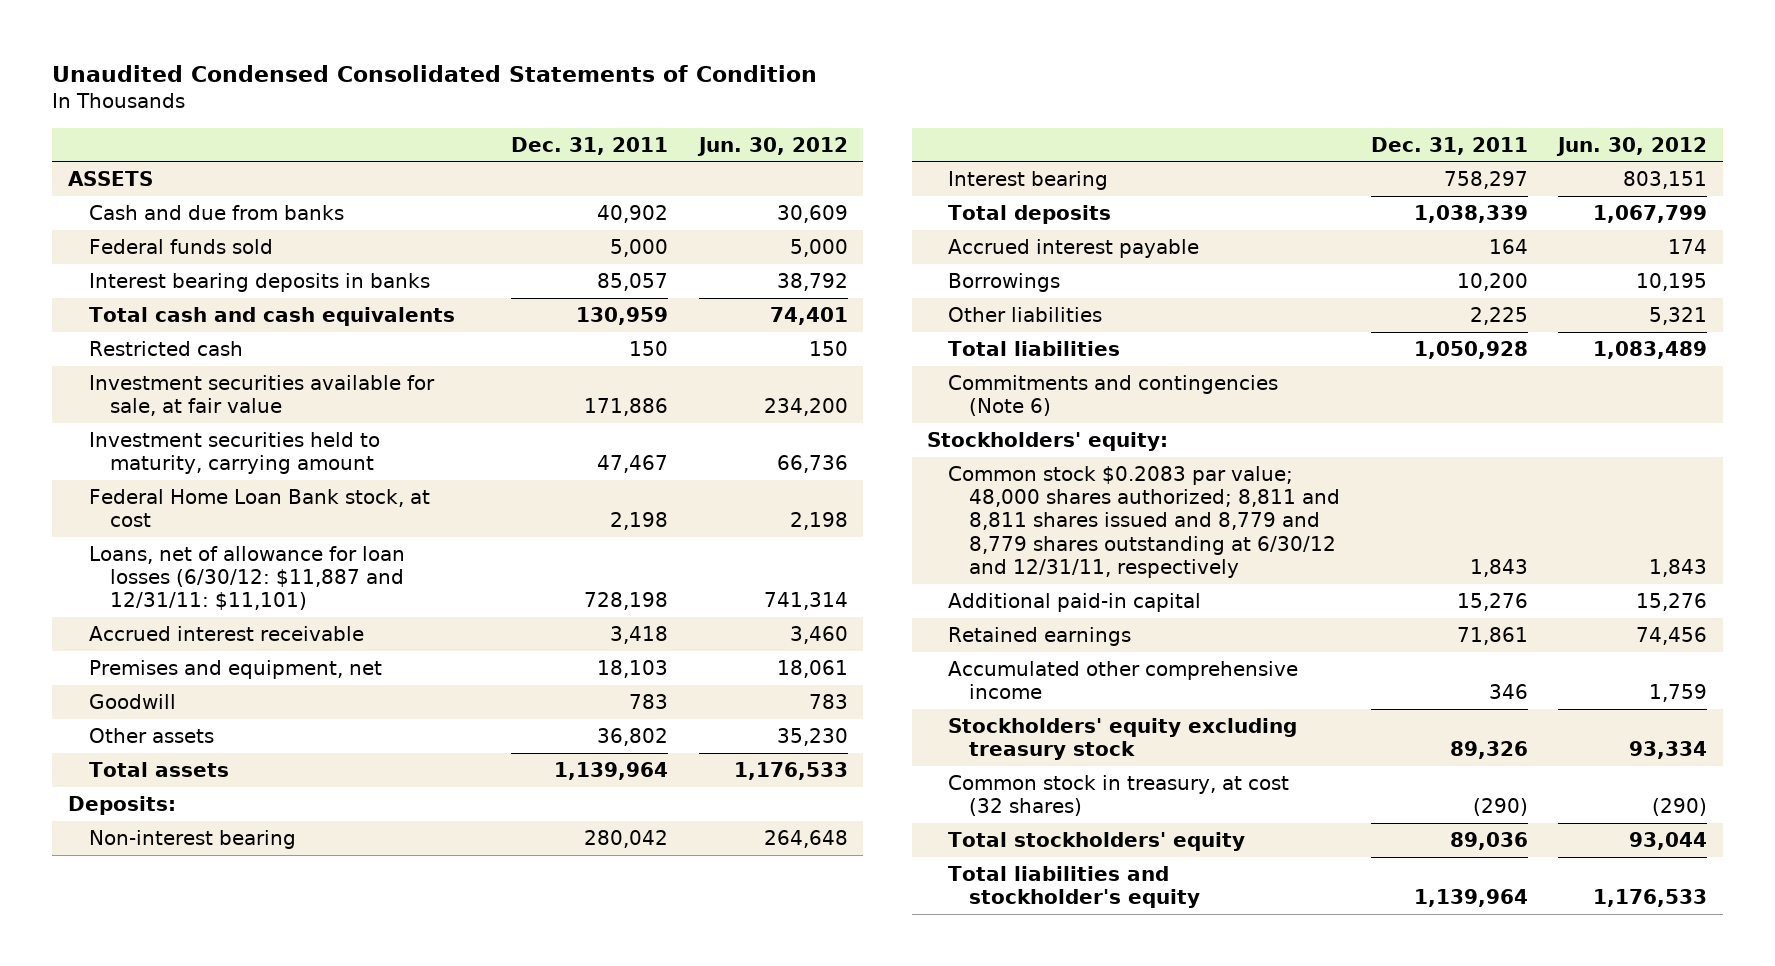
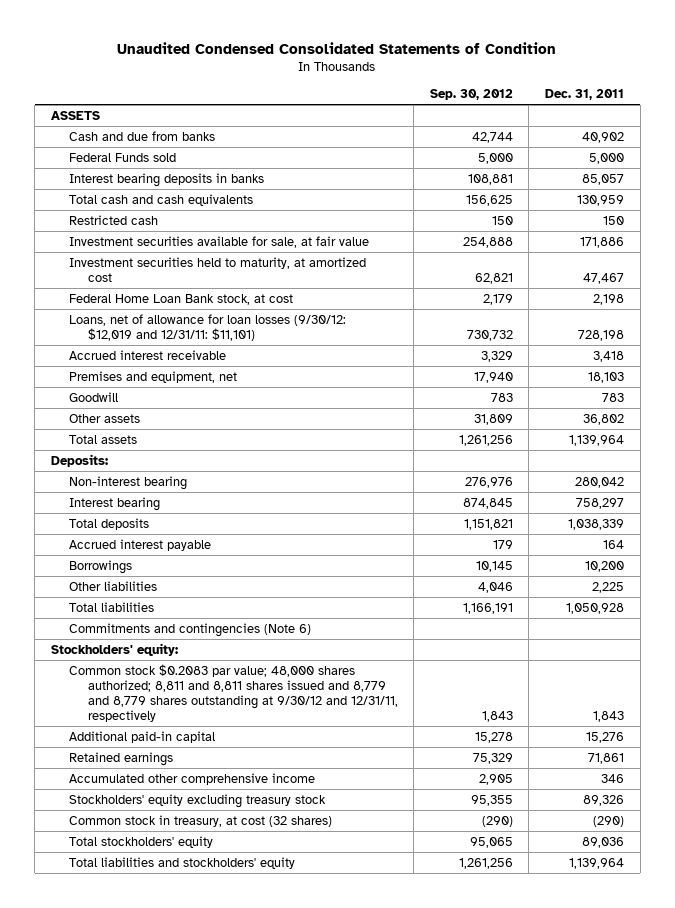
[697,136,849,156] Jun. 30, 2012 -> none
none -> [429,89,513,101] Sep. 30, 2012
[88,238,273,254] Federal funds sold -> [69,152,177,162] Federal Funds sold
[88,431,380,475] Investment securities held to maturity, carrying amount -> [69,256,367,282] Investment securities held to maturity, at amortized cost
[88,545,405,611] Loans, net of allowance for loan losses (6/30/12: $11,887 and 12/31/11: $11,101) -> [69,313,347,341] Loans, net of allowance for loan losses (9/30/12: $12,019 and 12/31/11: $11,101)
[947,465,1341,578] Common stock $0.2083 par value; 48,000 shares authorized; 8,811 and 8,811 shares issued and 8,779 and 8,779 shares outstanding at 6/30/12 and 12/31/11, respectively -> [69,663,398,722] Common stock $0.2083 par value; 48,000 shares authorized; 8,811 and 8,811 shares issued and 8,779 and 8,779 shares outstanding at 9/30/12 and 12/31/11, respectively
[947,865,1201,909] Total liabilities and stockholder's equity -> [69,856,296,869] Total liabilities and stockholders' equity

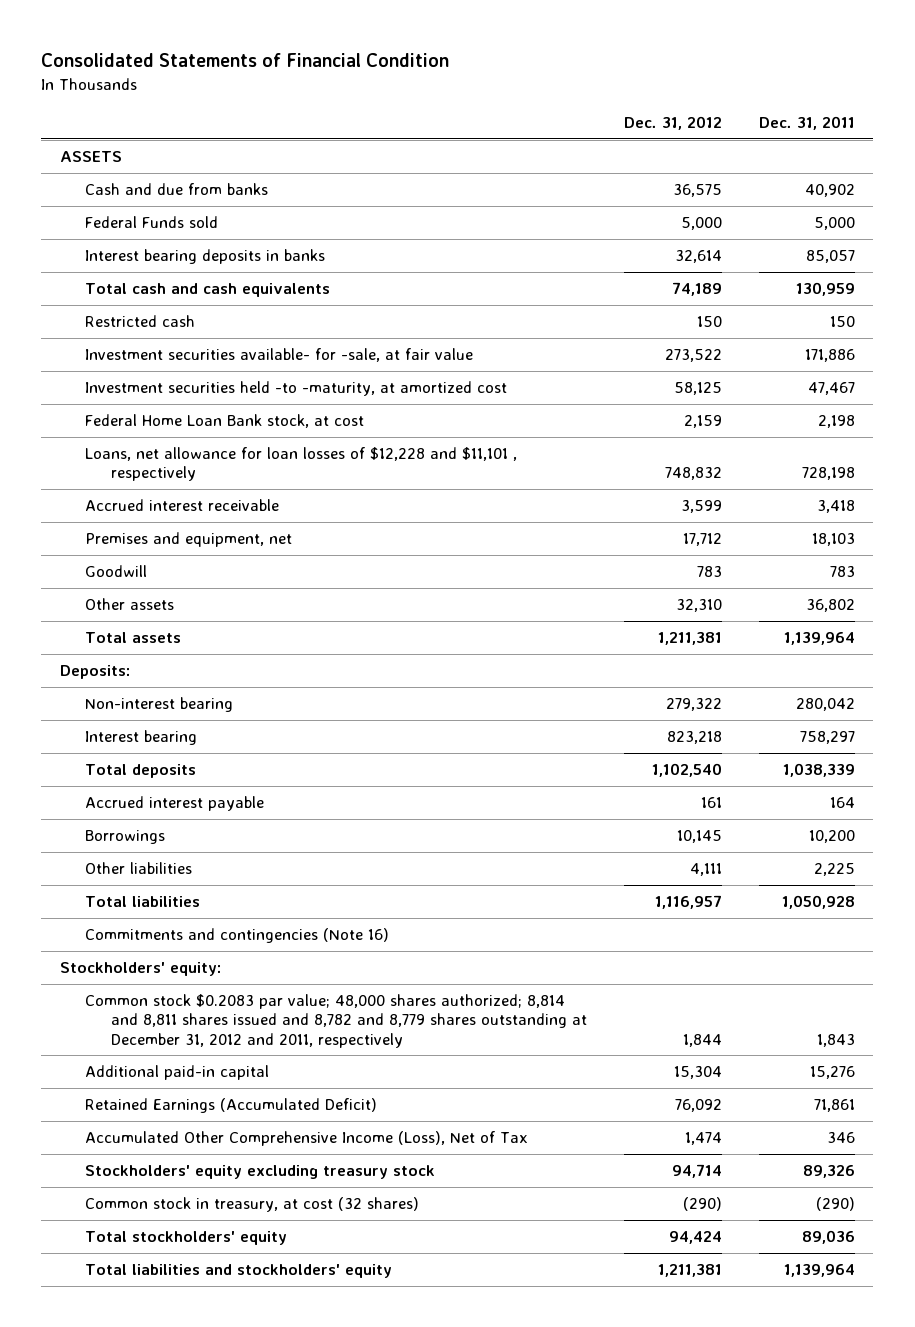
[117,42,557,55] Unaudited Condensed Consolidated Statements of Condition -> [41,53,450,68] Consolidated Statements of Financial Condition
[429,89,513,101] Sep. 30, 2012 -> none
none -> [623,116,722,131] Dec. 31, 2012
[69,235,370,248] Investment securities available for sale, at fair value -> [85,347,474,362] Investment securities available- for -sale, at fair value
[69,256,367,282] Investment securities held to maturity, at amortized cost -> [85,380,508,396] Investment securities held -to -maturity, at amortized cost
[69,313,347,341] Loans, net of allowance for loan losses (9/30/12: $12,019 and 12/31/11: $11,101) -> [85,446,518,482] Loans, net allowance for loan losses of $12,228 and $11,101 , respectively
[69,622,312,637] Commitments and contingencies (Note 6) -> [85,927,390,943] Commitments and contingencies (Note 16)
[69,663,398,722] Common stock $0.2083 par value; 48,000 shares authorized; 8,811 and 8,811 shares issued and 8,779 and 8,779 shares outstanding at 9/30/12 and 12/31/11, respectively -> [85,993,587,1048] Common stock $0.2083 par value; 48,000 shares authorized; 8,814 and 8,811 shares issued and 8,782 and 8,779 shares outstanding at December 31, 2012 and 2011, respectively
[69,751,174,766] Retained earnings -> [85,1097,378,1113] Retained Earnings (Accumulated Deficit)
[69,772,316,785] Accumulated other comprehensive income -> [85,1130,529,1146] Accumulated Other Comprehensive Income (Loss), Net of Tax

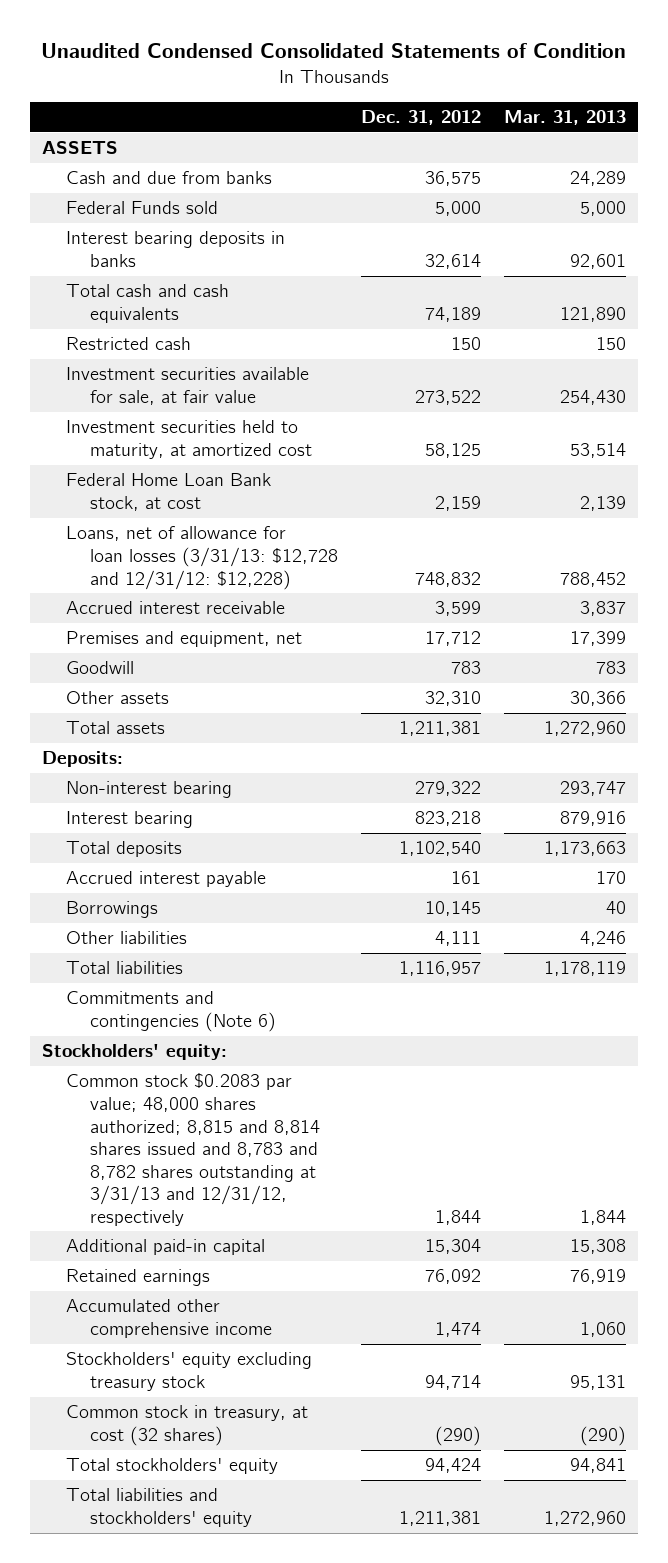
[41,53,450,68] Consolidated Statements of Financial Condition -> [40,43,626,59] Unaudited Condensed Consolidated Statements of Condition
[758,116,855,131] Dec. 31, 2011 -> none
none -> [504,110,627,126] Mar. 31, 2013
[85,347,474,362] Investment securities available- for -sale, at fair value -> [65,367,309,405] Investment securities available for sale, at fair value
[85,380,508,396] Investment securities held -to -maturity, at amortized cost -> [65,420,313,459] Investment securities held to maturity, at amortized cost
[85,446,518,482] Loans, net allowance for loan losses of $12,228 and $11,101 , respectively -> [65,526,339,590] Loans, net of allowance for loan losses (3/31/13: $12,728 and 12/31/12: $12,228)
[85,927,390,943] Commitments and contingencies (Note 16) -> [65,991,277,1032] Commitments and contingencies (Note 6)
[85,993,587,1048] Common stock $0.2083 par value; 48,000 shares authorized; 8,814 and 8,811 shares issued and 8,782 and 8,779 shares outstanding at December 31, 2012 and 2011, respectively -> [65,1073,321,1226] Common stock $0.2083 par value; 48,000 shares authorized; 8,815 and 8,814 shares issued and 8,783 and 8,782 shares outstanding at 3/31/13 and 12/31/12, respectively
[85,1097,378,1113] Retained Earnings (Accumulated Deficit) -> [65,1269,210,1287] Retained earnings
[85,1130,529,1146] Accumulated Other Comprehensive Income (Loss), Net of Tax -> [65,1299,273,1338] Accumulated other comprehensive income

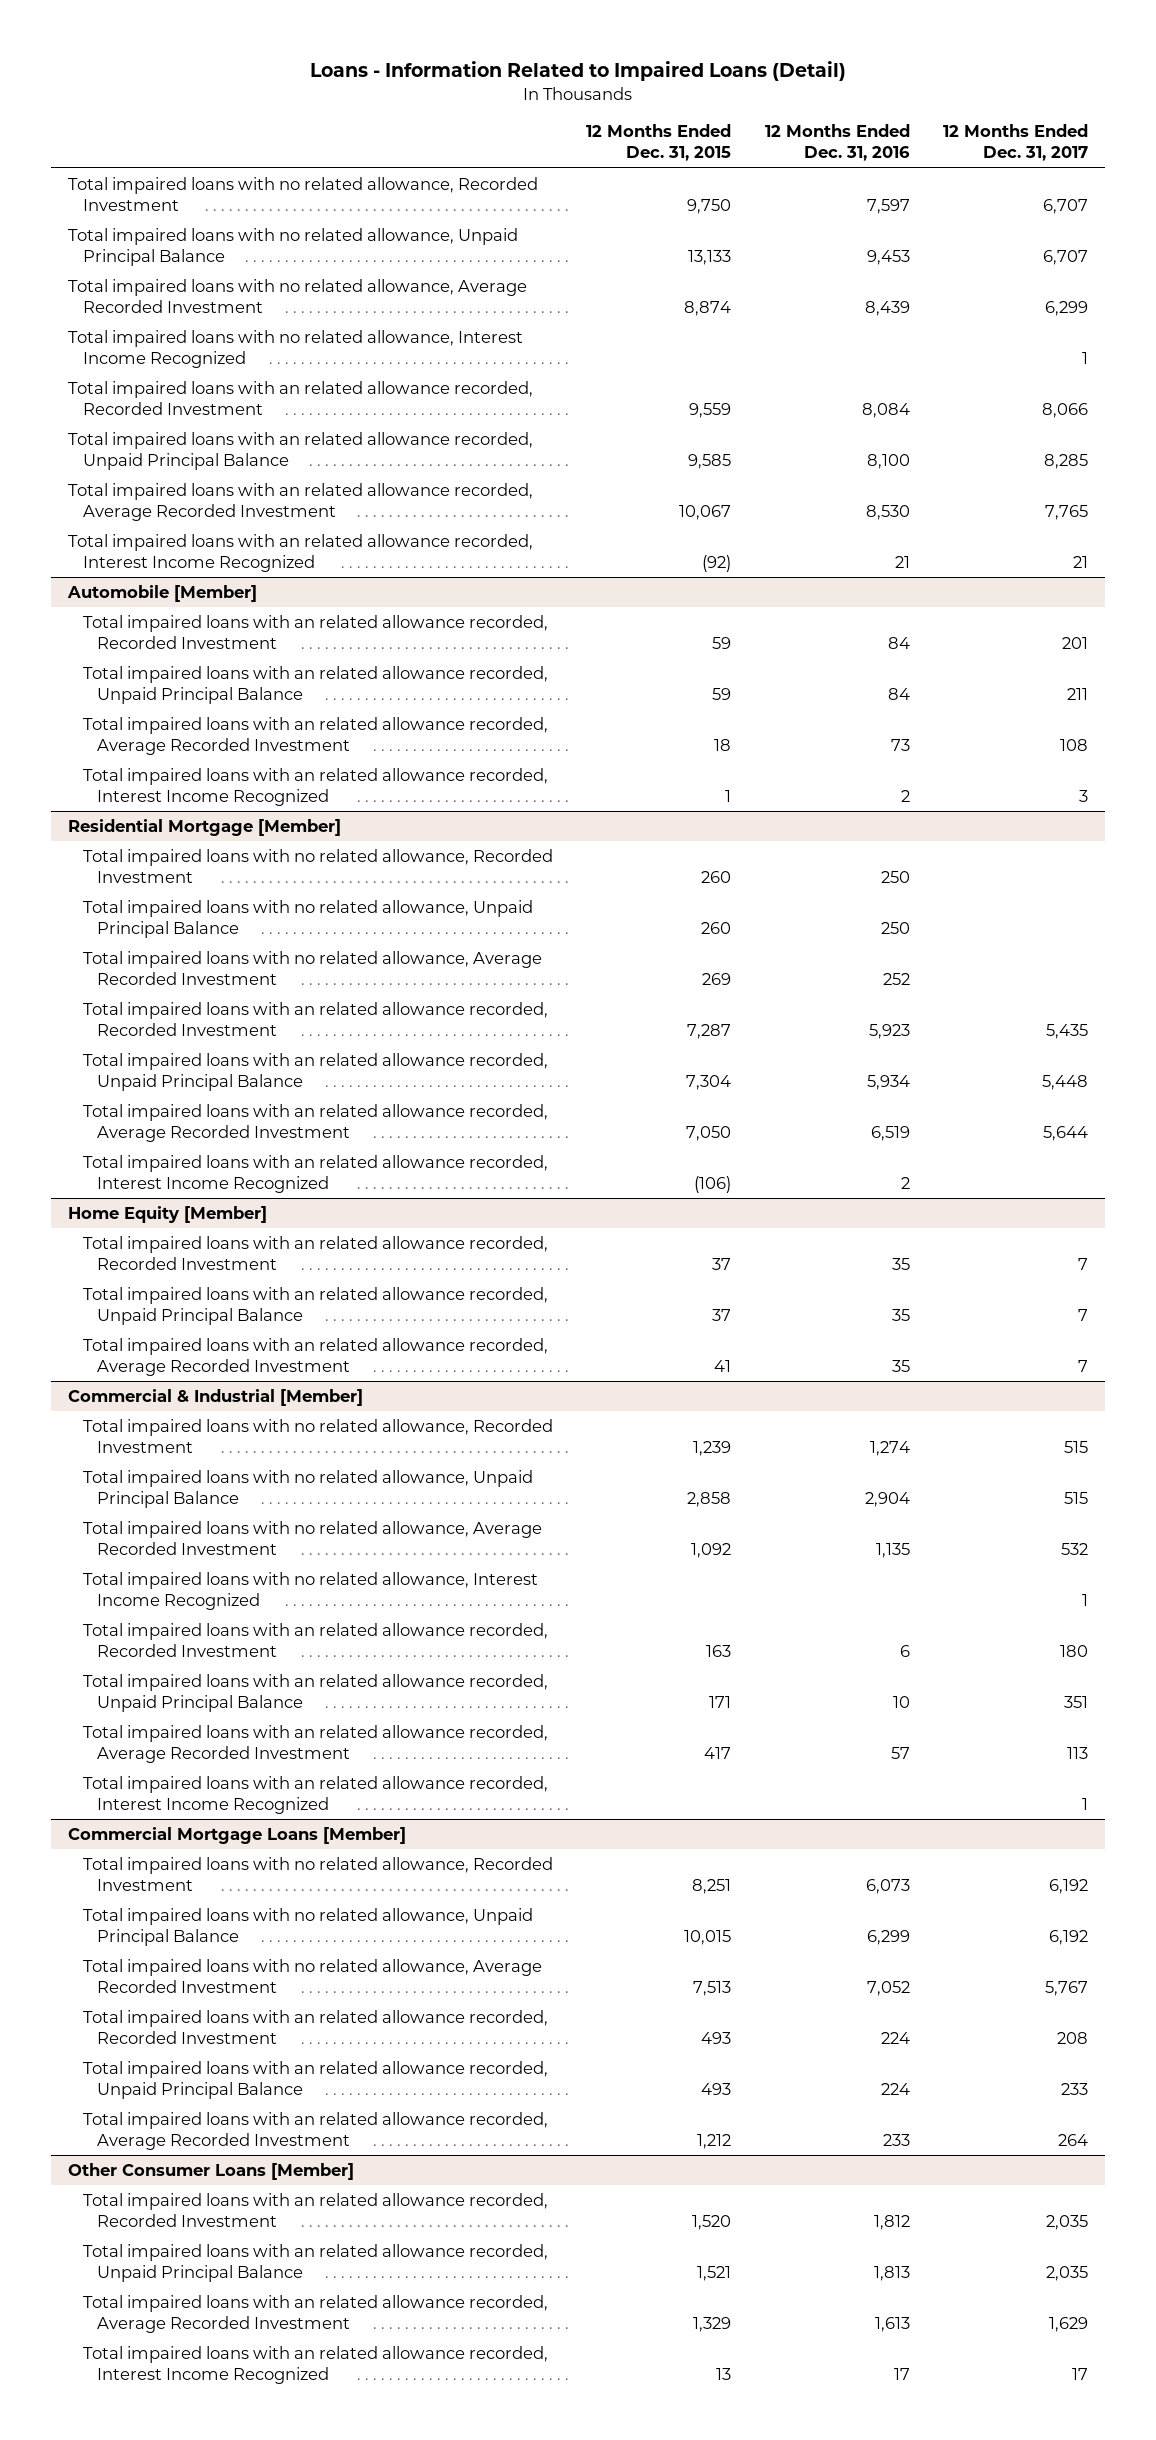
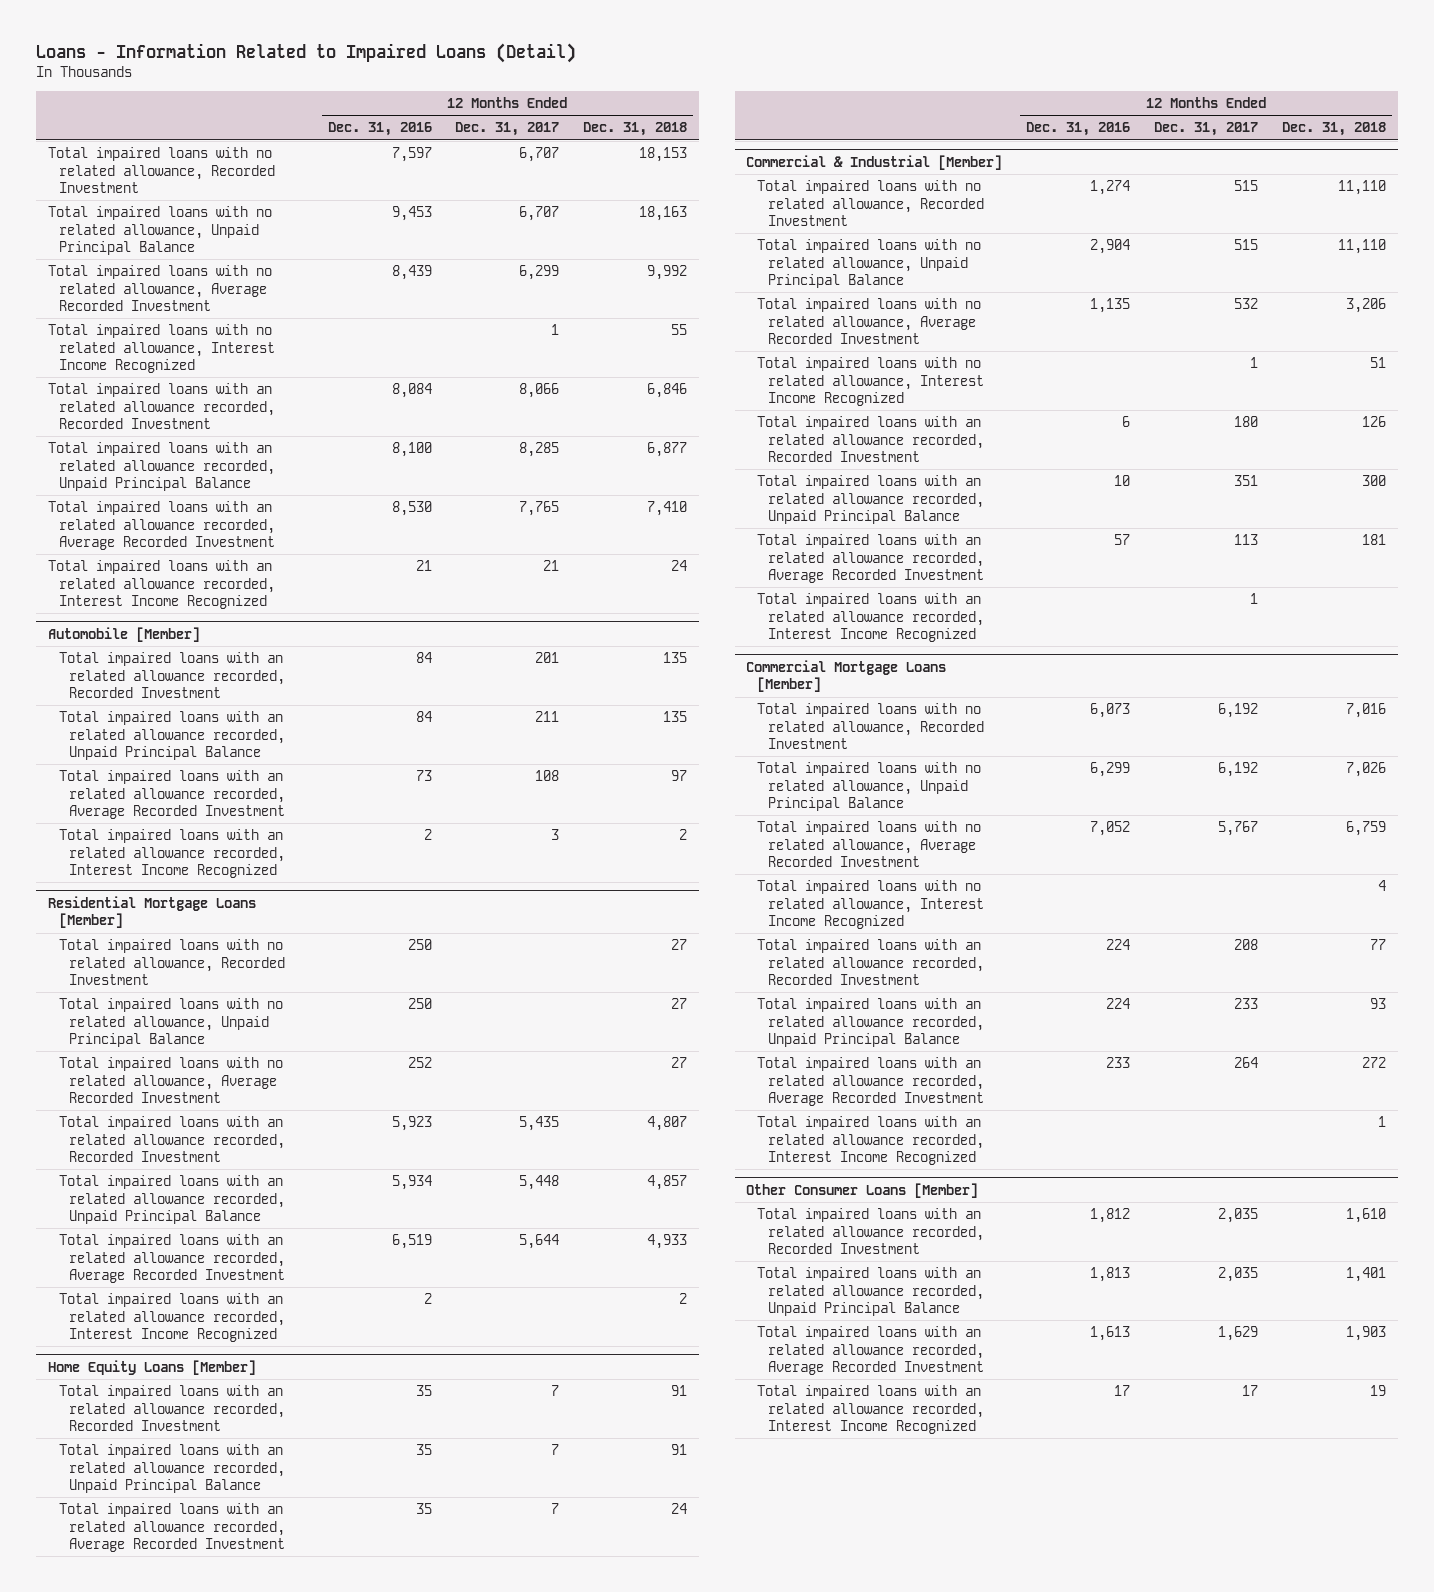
[586,124,732,162] 12 Months Ended Dec. 31, 2015 -> none
none -> [583,122,688,137] Dec. 31, 2018
[68,818,342,836] Residential Mortgage [Member] -> [47,895,256,929] Residential Mortgage Loans [Member]
[68,1205,268,1223] Home Equity [Member] -> [47,1359,256,1375] Home Equity Loans [Member]
none -> [757,880,984,930] Total impaired loans with no related allowance, Interest Income Recognized
none -> [757,1116,984,1166] Total impaired loans with an related allowance recorded, Interest Income Recognized

